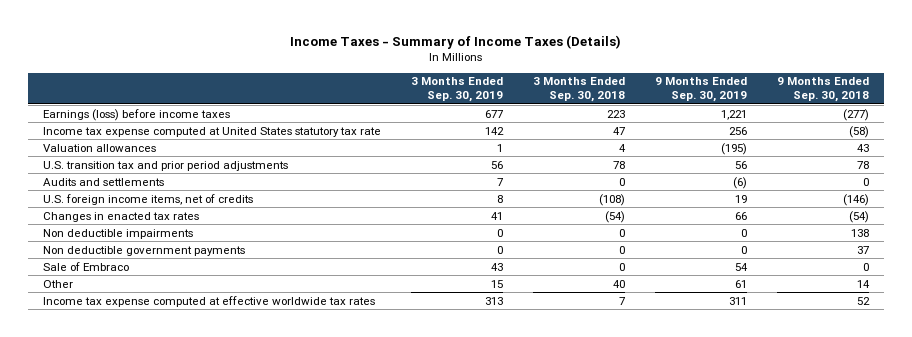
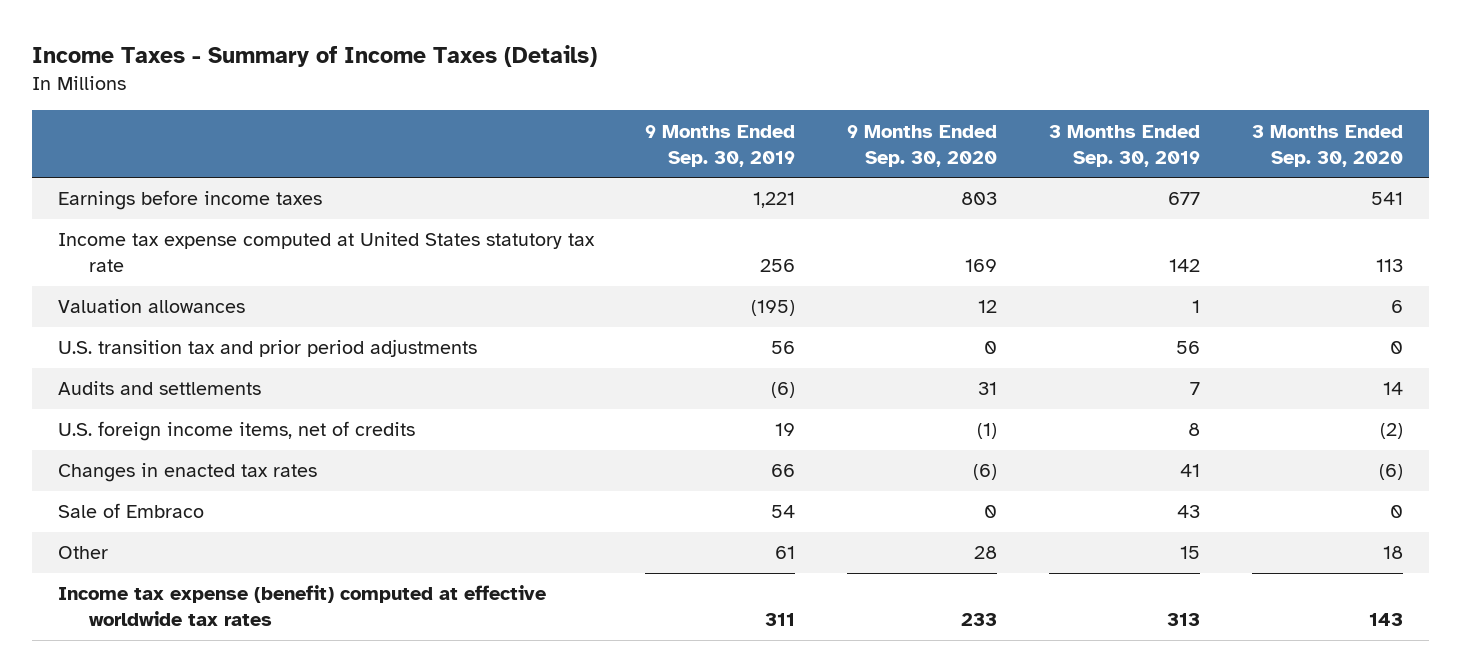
[533,77,626,103] 3 Months Ended Sep. 30, 2018 -> none
[776,77,869,103] 9 Months Ended Sep. 30, 2018 -> none
none -> [847,124,998,167] 9 Months Ended Sep. 30, 2020
none -> [1252,124,1404,167] 3 Months Ended Sep. 30, 2020
[43,108,231,121] Earnings (loss) before income taxes -> [57,190,322,211] Earnings before income taxes
[43,228,194,239] Non deductible impairments -> none
[43,245,246,256] Non deductible government payments -> none
[43,295,376,307] Income tax expense computed at effective worldwide tax rates -> [57,585,546,627] Income tax expense (benefit) computed at effective worldwide tax rates

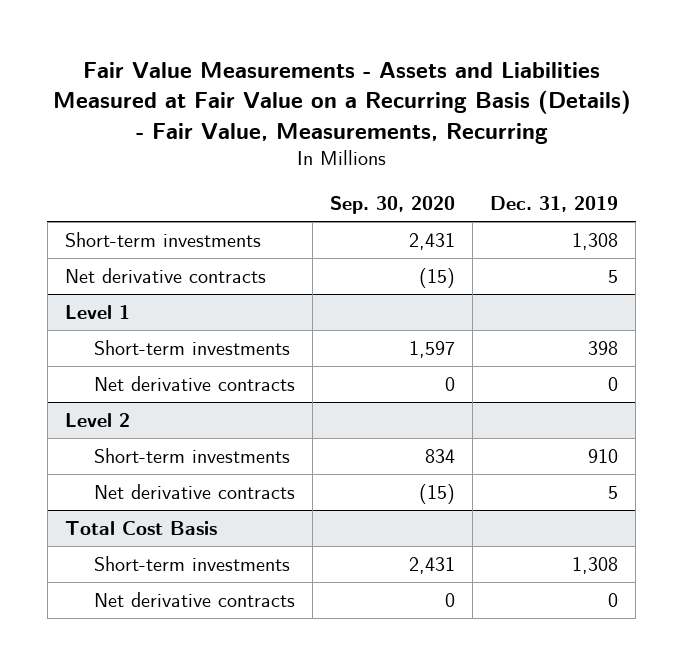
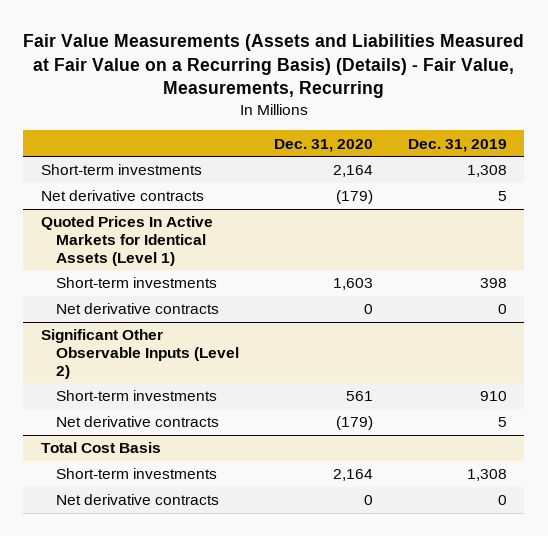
[52,61,631,144] Fair Value Measurements - Assets and Liabilities Measured at Fair Value on a Recurring Basis (Details) - Fair Value, Measurements, Recurring -> [22,33,524,99] Fair Value Measurements (Assets and Liabilities Measured at Fair Value on a Recurring Basis) (Details) - Fair Value, Measurements, Recurring
[329,195,455,214] Sep. 30, 2020 -> none
none -> [273,138,373,152] Dec. 31, 2020
[64,305,130,320] Level 1 -> [40,216,213,266] Quoted Prices In Active Markets for Identical Assets (Level 1)
[64,413,130,428] Level 2 -> [40,329,239,379] Significant Other Observable Inputs (Level 2)

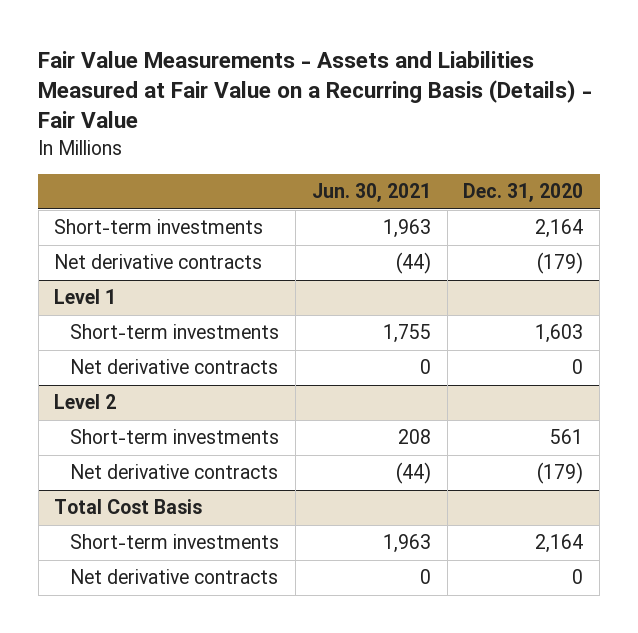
[22,33,524,99] Fair Value Measurements (Assets and Liabilities Measured at Fair Value on a Recurring Basis) (Details) - Fair Value, Measurements, Recurring -> [38,51,593,129] Fair Value Measurements - Assets and Liabilities Measured at Fair Value on a Recurring Basis (Details) - Fair Value
[407,138,507,152] Dec. 31, 2019 -> none
none -> [311,183,431,203] Jun. 30, 2021
[40,216,213,266] Quoted Prices In Active Markets for Identical Assets (Level 1) -> [54,289,117,305] Level 1
[40,329,239,379] Significant Other Observable Inputs (Level 2) -> [54,394,117,410] Level 2

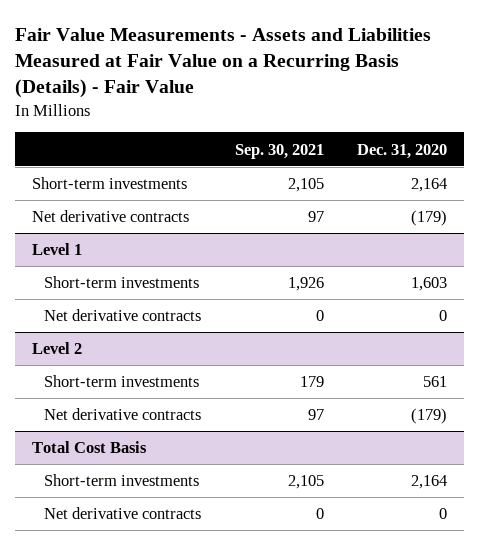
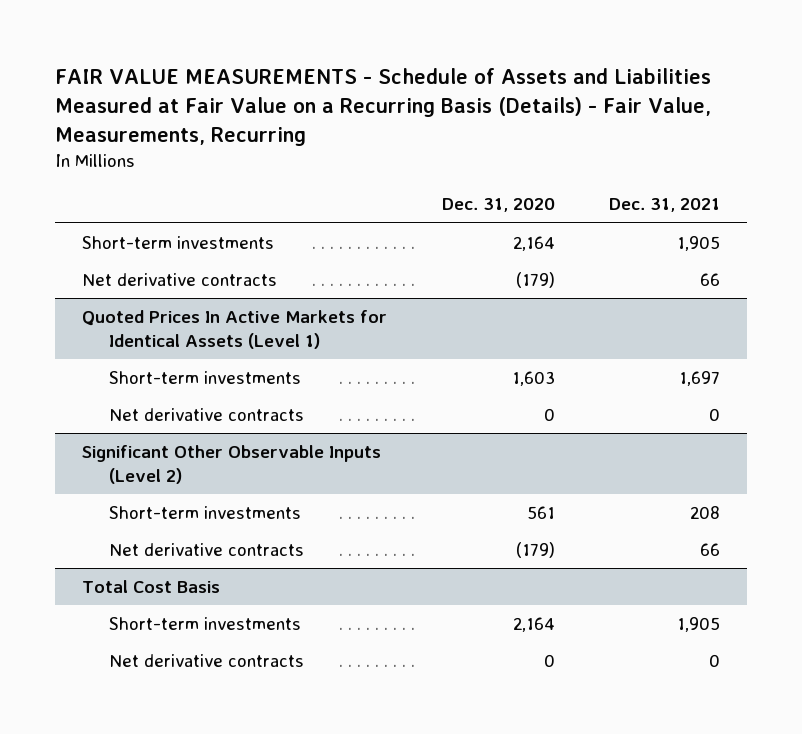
[15,28,432,99] Fair Value Measurements - Assets and Liabilities Measured at Fair Value on a Recurring Basis (Details) - Fair Value -> [55,68,712,146] FAIR VALUE MEASUREMENTS - Schedule of Assets and Liabilities Measured at Fair Value on a Recurring Basis (Details) - Fair Value, Measurements, Recurring
[234,143,324,159] Sep. 30, 2021 -> none
none -> [608,198,720,213] Dec. 31, 2021
[31,243,82,256] Level 1 -> [82,309,388,349] Quoted Prices In Active Markets for Identical Assets (Level 1)
[31,342,82,355] Level 2 -> [82,444,382,484] Significant Other Observable Inputs (Level 2)

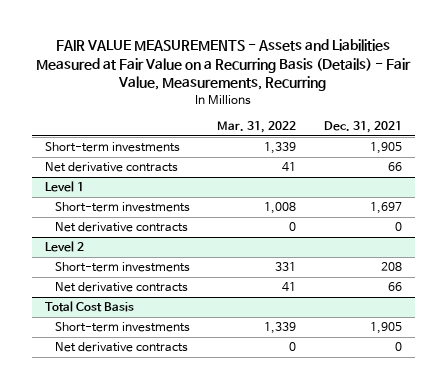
[55,68,712,146] FAIR VALUE MEASUREMENTS - Schedule of Assets and Liabilities Measured at Fair Value on a Recurring Basis (Details) - Fair Value, Measurements, Recurring -> [36,39,412,92] FAIR VALUE MEASUREMENTS - Assets and Liabilities Measured at Fair Value on a Recurring Basis (Details) - Fair Value, Measurements, Recurring
[441,198,555,213] Dec. 31, 2020 -> none
none -> [217,120,297,133] Mar. 31, 2022
[82,309,388,349] Quoted Prices In Active Markets for Identical Assets (Level 1) -> [45,181,85,193] Level 1
[82,444,382,484] Significant Other Observable Inputs (Level 2) -> [45,241,85,253] Level 2

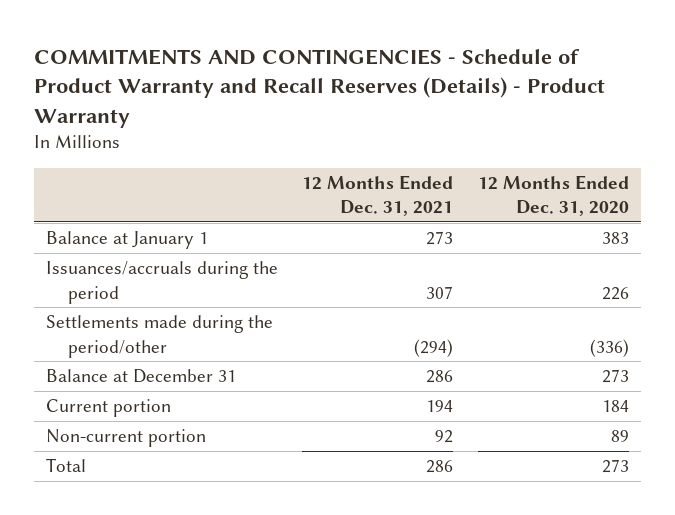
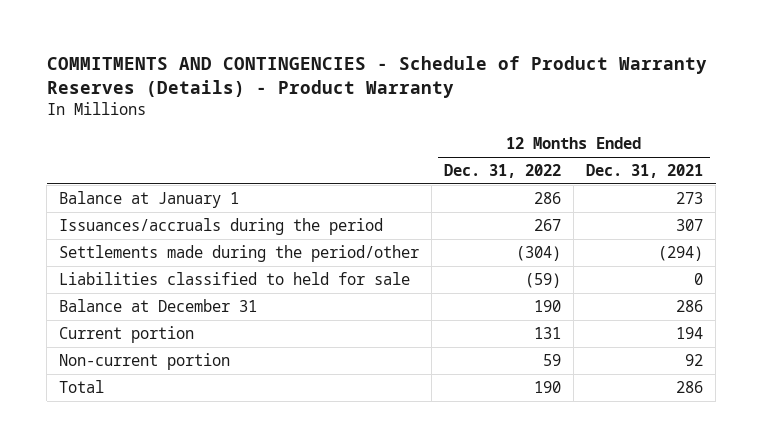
[34,48,606,128] COMMITMENTS AND CONTINGENCIES - Schedule of Product Warranty and Recall Reserves (Details) - Product Warranty -> [46,56,707,99] COMMITMENTS AND CONTINGENCIES - Schedule of Product Warranty Reserves (Details) - Product Warranty
[477,174,629,217] 12 Months Ended Dec. 31, 2020 -> none
none -> [444,164,562,179] Dec. 31, 2022
none -> [59,271,411,285] Liabilities classified to held for sale

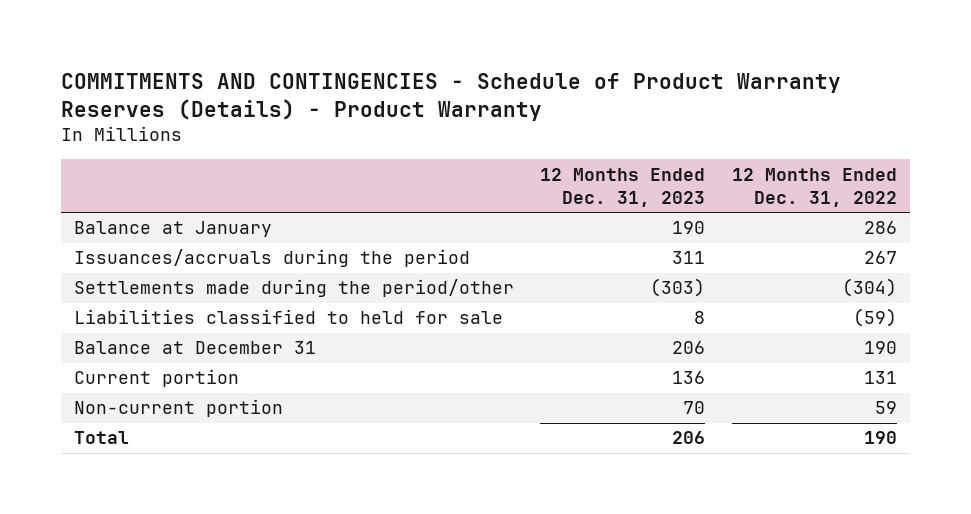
[586,164,704,179] Dec. 31, 2021 -> none
none -> [540,167,706,208] 12 Months Ended Dec. 31, 2023
[59,190,240,208] Balance at January 1 -> [73,221,272,238] Balance at January

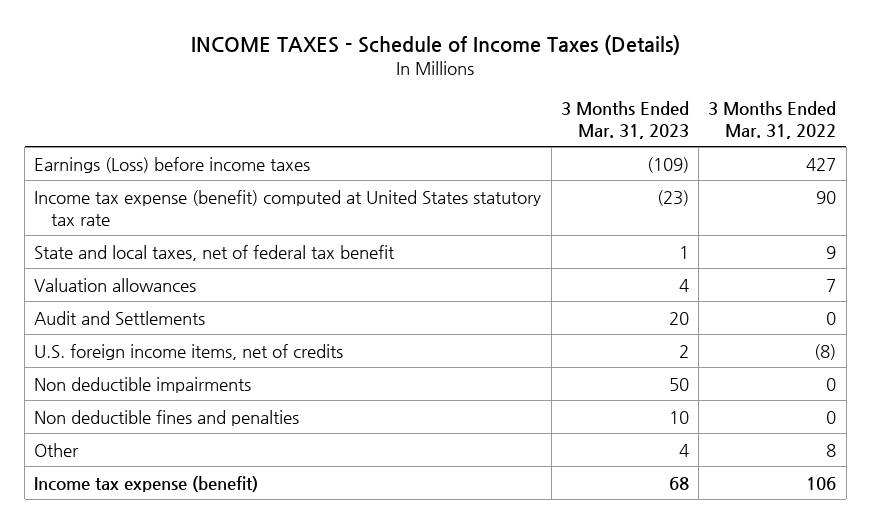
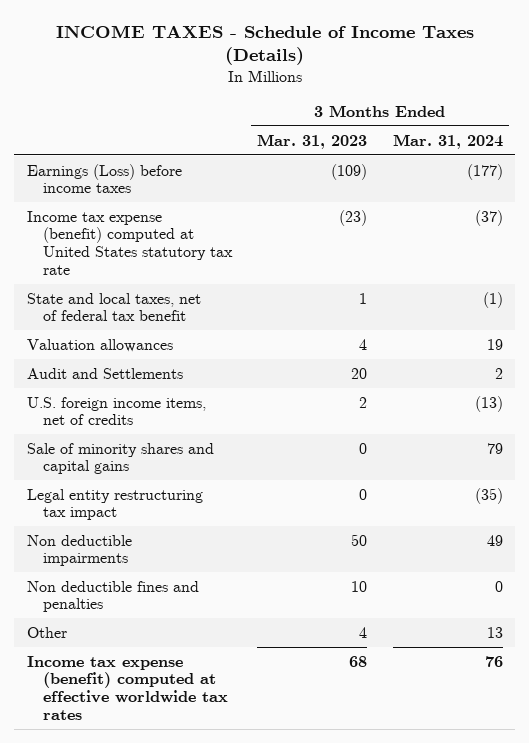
[708,100,837,139] 3 Months Ended Mar. 31, 2022 -> none
none -> [392,133,503,149] Mar. 31, 2024
none -> [26,442,214,475] Sale of minority shares and capital gains
none -> [26,488,203,521] Legal entity restructuring tax impact
[34,475,259,492] Income tax expense (benefit) -> [26,655,228,720] Income tax expense (benefit) computed at effective worldwide tax rates

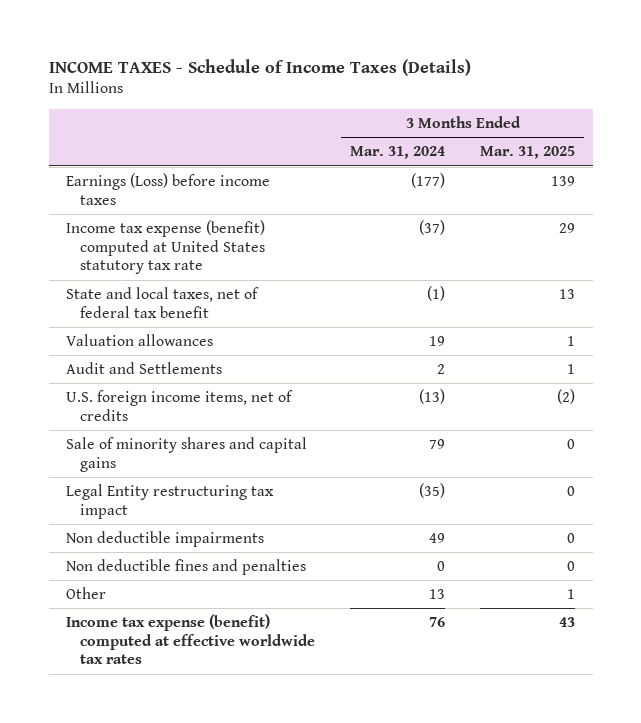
[257,133,368,149] Mar. 31, 2023 -> none
none -> [480,146,576,160] Mar. 31, 2025
[26,488,203,521] Legal entity restructuring tax impact -> [66,483,275,519] Legal Entity restructuring tax impact

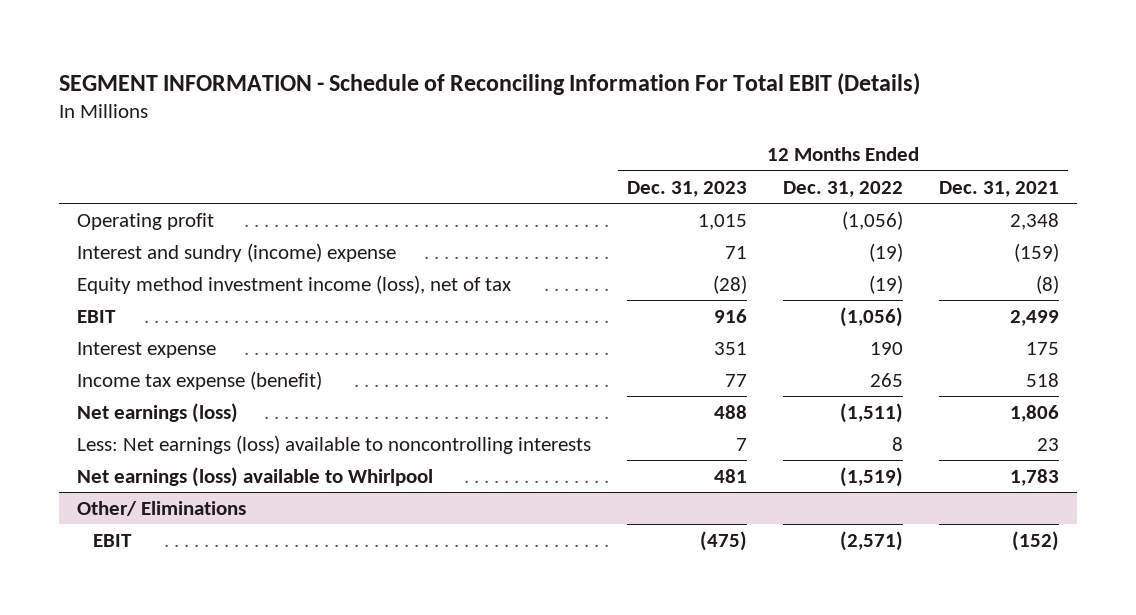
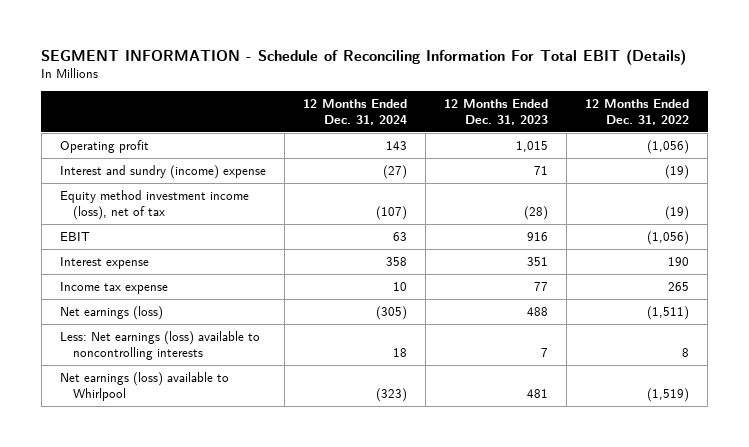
[939,180,1060,197] Dec. 31, 2021 -> none
none -> [302,99,407,126] 12 Months Ended Dec. 31, 2024
[77,370,323,390] Income tax expense (benefit) -> [59,281,168,294] Income tax expense
[77,500,247,516] Other/ Eliminations -> none
[92,533,132,547] EBIT -> none

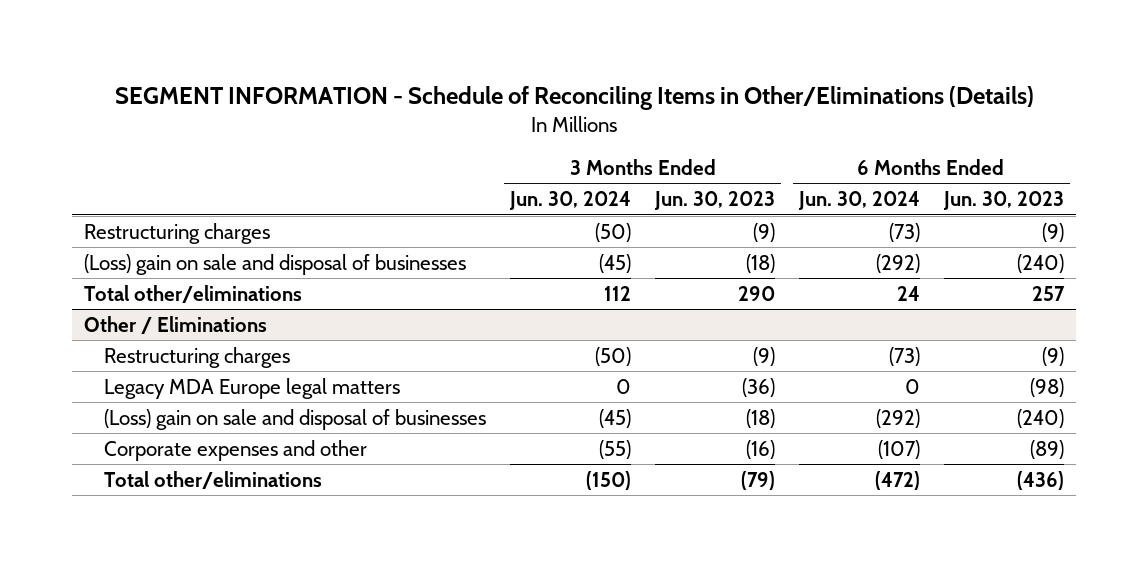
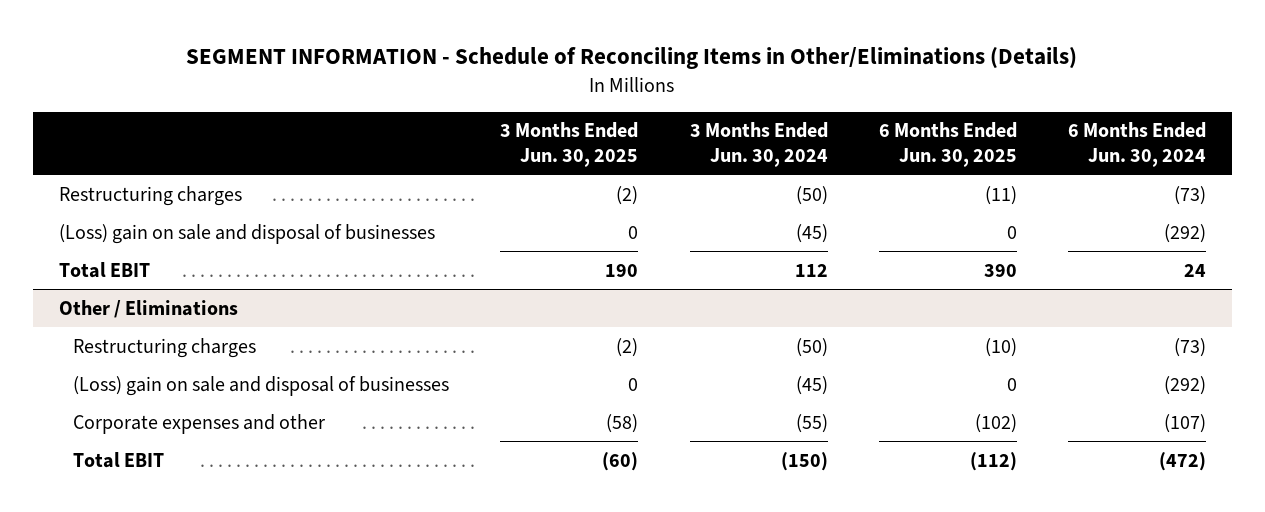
[654,191,776,211] Jun. 30, 2023 -> none
[942,191,1064,211] Jun. 30, 2023 -> none
none -> [500,122,639,167] 3 Months Ended Jun. 30, 2025
none -> [878,122,1017,167] 6 Months Ended Jun. 30, 2025
[84,284,303,303] Total other/eliminations -> [58,261,150,278] Total EBIT
[104,377,401,399] Legacy MDA Europe legal matters -> none
[104,470,323,489] Total other/eliminations -> [73,451,165,468] Total EBIT

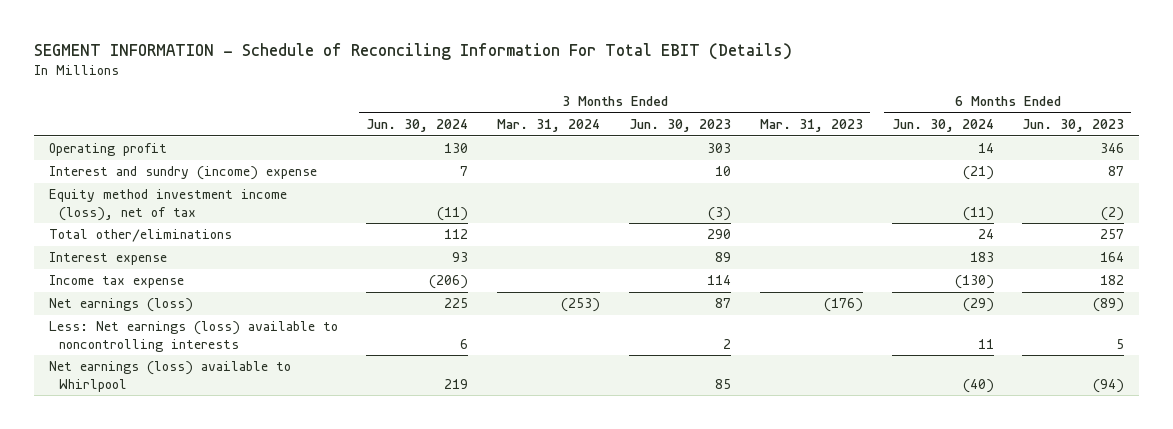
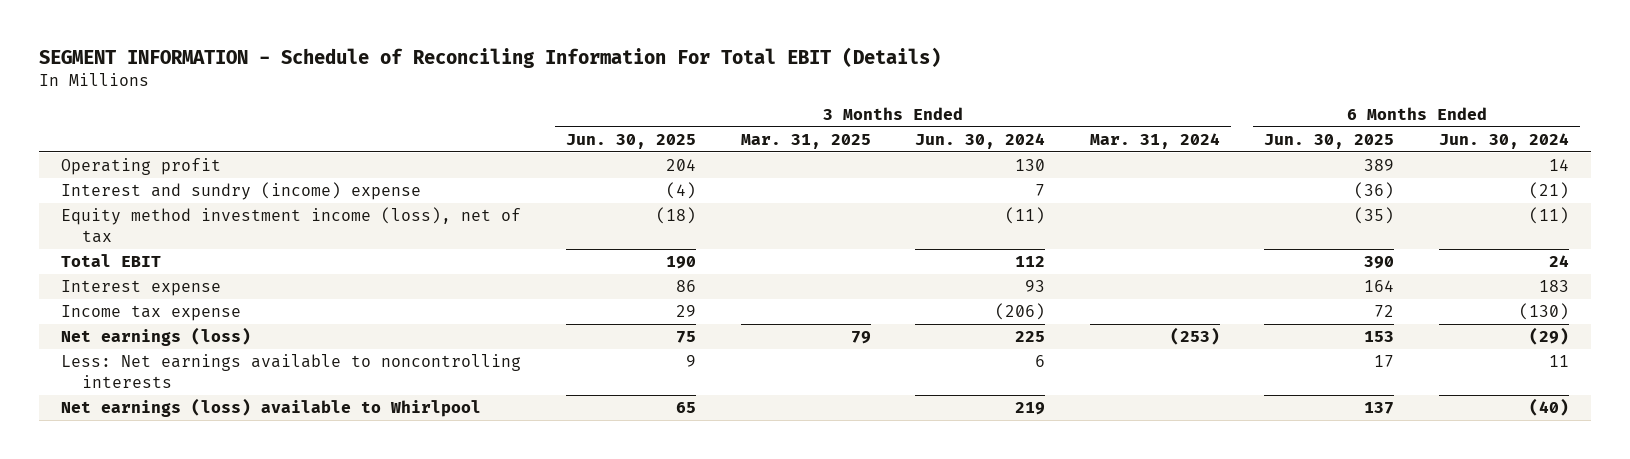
[628,119,731,133] Jun. 30, 2023 -> none
[759,119,863,133] Mar. 31, 2023 -> none
[1022,119,1125,133] Jun. 30, 2023 -> none
none -> [566,134,697,150] Jun. 30, 2025
none -> [740,134,871,150] Mar. 31, 2025
none -> [1264,134,1395,150] Jun. 30, 2025
[48,229,232,243] Total other/eliminations -> [61,254,162,268] Total EBIT
[48,321,338,352] Less: Net earnings (loss) available to noncontrolling interests -> [61,354,522,388] Less: Net earnings available to noncontrolling interests

